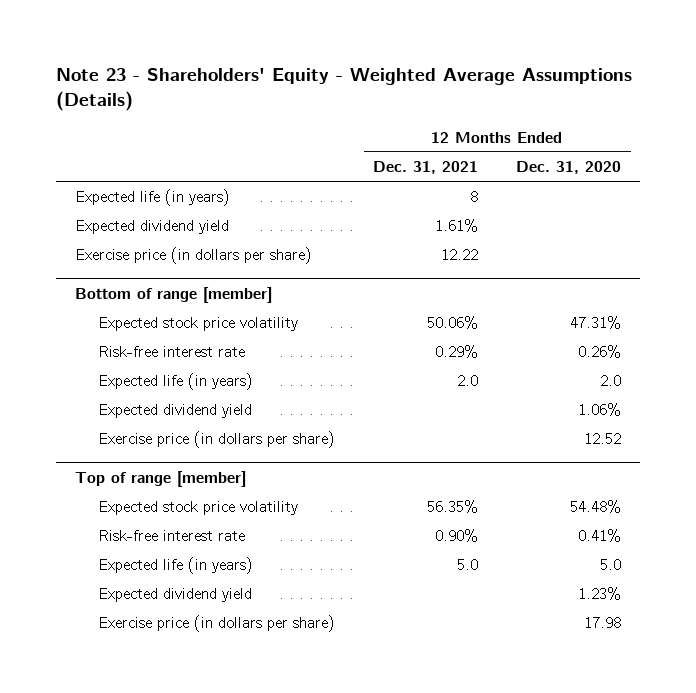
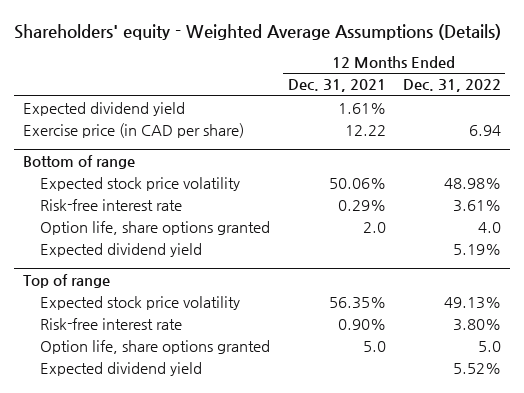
[56,68,633,112] Note 23 - Shareholders' Equity - Weighted Average Assumptions (Details) -> [14,23,502,40] Shareholders' equity - Weighted Average Assumptions (Details)
[516,161,622,175] Dec. 31, 2020 -> none
none -> [402,79,501,93] Dec. 31, 2022
[75,189,231,207] Expected life (in years) -> none
[75,247,313,265] Exercise price (in dollars per share) -> [23,123,245,139] Exercise price (in CAD per share)
[75,287,273,304] Bottom of range [member] -> [23,155,136,170] Bottom of range
[97,373,253,391] Expected life (in years) -> [40,221,271,236] Option life, share options granted
[97,431,335,449] Exercise price (in dollars per share) -> none
[75,471,247,488] Top of range [member] -> [23,274,111,289] Top of range
[97,557,253,575] Expected life (in years) -> [40,340,271,355] Option life, share options granted
[97,615,335,633] Exercise price (in dollars per share) -> none

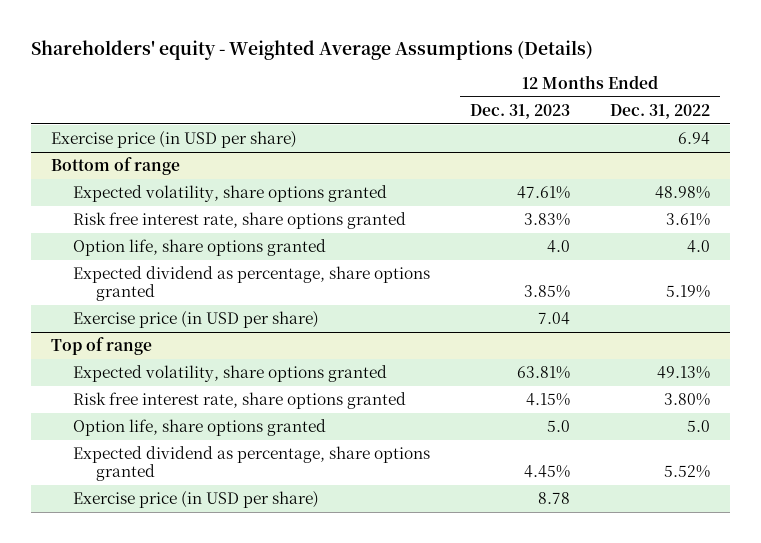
[287,79,386,93] Dec. 31, 2021 -> none
none -> [470,103,571,119] Dec. 31, 2023
[23,102,186,117] Expected dividend yield -> none
[23,123,245,139] Exercise price (in CAD per share) -> [50,131,297,149] Exercise price (in USD per share)
[40,177,241,192] Expected stock price volatility -> [73,185,388,203] Expected volatility, share options granted
[40,199,183,212] Risk-free interest rate -> [73,212,407,230] Risk free interest rate, share options granted
[40,243,203,258] Expected dividend yield -> [73,266,431,302] Expected dividend as percentage, share options granted
none -> [73,311,320,329] Exercise price (in USD per share)
[40,296,241,311] Expected stock price volatility -> [73,365,388,383] Expected volatility, share options granted
[40,318,183,331] Risk-free interest rate -> [73,392,407,410] Risk free interest rate, share options granted
[40,362,203,377] Expected dividend yield -> [73,446,431,482] Expected dividend as percentage, share options granted
none -> [73,491,320,509] Exercise price (in USD per share)

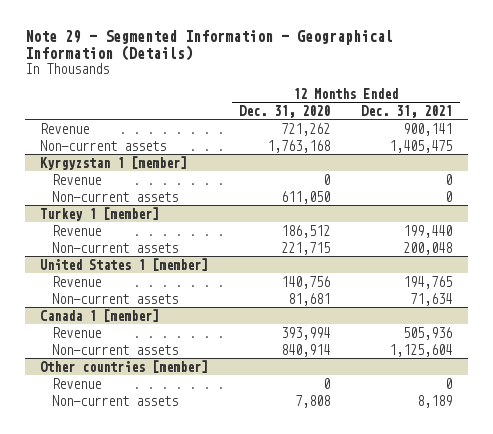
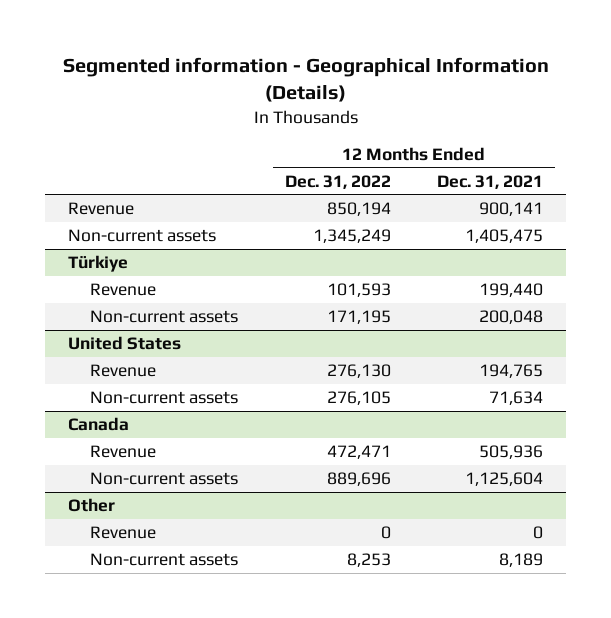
[24,30,393,62] Note 29 - Segmented Information - Geographical Information (Details) -> [62,57,549,103] Segmented information - Geographical Information (Details)
[239,104,331,118] Dec. 31, 2020 -> none
none -> [284,174,391,189] Dec. 31, 2022
[40,155,188,170] Kyrgyzstan 1 [member] -> none
[52,173,102,185] Revenue -> none
[52,190,179,202] Non-current assets -> none
[40,206,160,221] Turkey 1 [member] -> [68,255,129,273] Türkiye
[40,257,209,271] United States 1 [member] -> [68,336,182,351] United States
[40,308,160,322] Canada 1 [member] -> [68,417,130,432] Canada
[40,359,209,373] Other countries [member] -> [68,498,116,513] Other

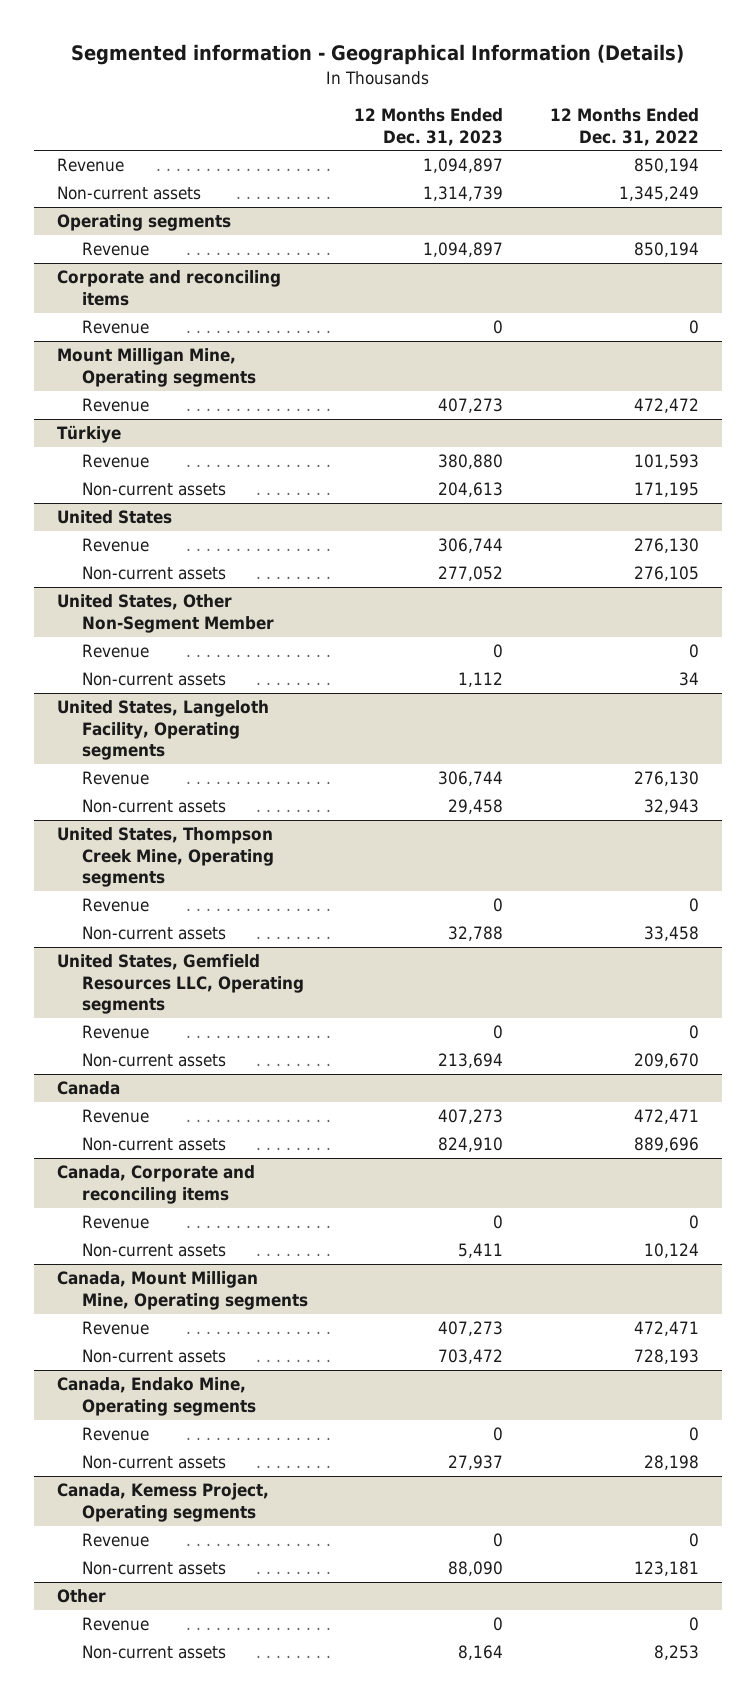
[436,174,543,189] Dec. 31, 2021 -> none
none -> [354,108,504,146] 12 Months Ended Dec. 31, 2023
none -> [56,214,231,232] Operating segments
none -> [81,242,149,257] Revenue
none -> [56,270,281,306] Corporate and reconciling items
none -> [81,320,149,335] Revenue
none -> [56,348,256,387] Mount Milligan Mine, Operating segments
none -> [81,398,149,413] Revenue
none -> [56,594,274,633] United States, Other Non-Segment Member
none -> [81,644,149,659] Revenue
none -> [81,672,226,687] Non-current assets
none -> [56,700,269,761] United States, Langeloth Facility, Operating segments
none -> [81,771,149,786] Revenue
none -> [81,799,226,814] Non-current assets
none -> [56,827,274,888] United States, Thompson Creek Mine, Operating segments
none -> [81,898,149,913] Revenue
none -> [81,926,226,941] Non-current assets
none -> [56,954,304,1015] United States, Gemfield Resources LLC, Operating segments
none -> [81,1025,149,1040] Revenue
none -> [81,1053,226,1068] Non-current assets
none -> [56,1165,255,1204] Canada, Corporate and reconciling items
none -> [81,1215,149,1230] Revenue
none -> [81,1243,226,1258] Non-current assets
none -> [56,1271,308,1310] Canada, Mount Milligan Mine, Operating segments
none -> [81,1321,149,1336] Revenue
none -> [81,1349,226,1364] Non-current assets
none -> [56,1377,256,1416] Canada, Endako Mine, Operating segments
none -> [81,1427,149,1442] Revenue
none -> [81,1455,226,1470] Non-current assets
none -> [56,1483,269,1522] Canada, Kemess Project, Operating segments
none -> [81,1533,149,1548] Revenue
none -> [81,1561,226,1576] Non-current assets

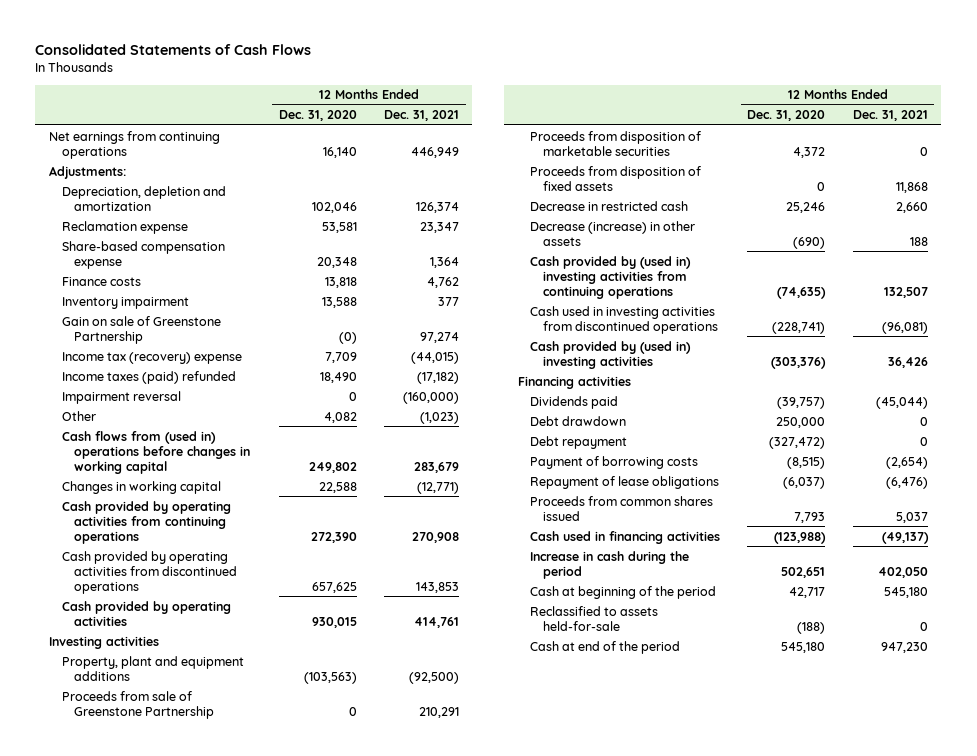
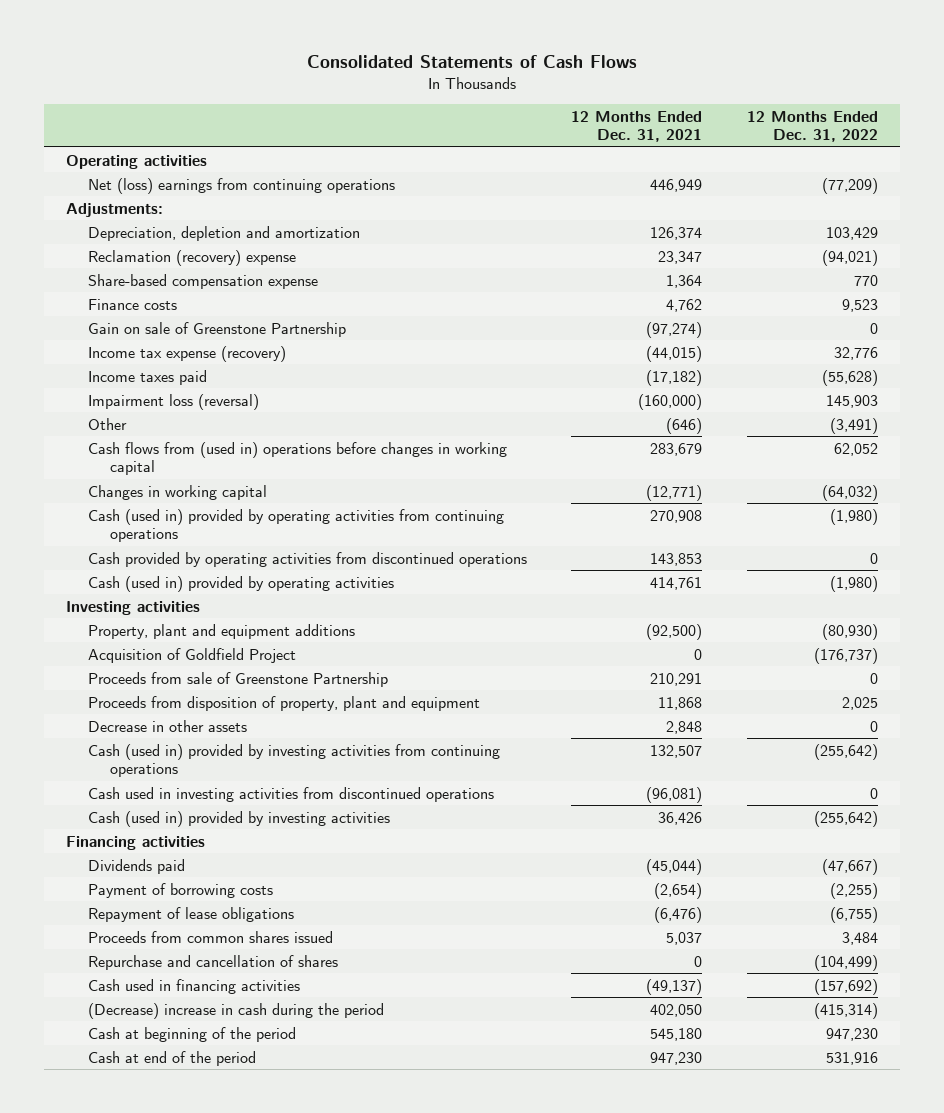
[278,110,357,122] Dec. 31, 2020 -> none
none -> [746,110,878,143] 12 Months Ended Dec. 31, 2022
none -> [66,154,208,169] Operating activities
[48,130,220,159] Net earnings from continuing operations -> [88,177,396,194] Net (loss) earnings from continuing operations
[61,220,188,234] Reclamation expense -> [88,249,297,266] Reclamation (recovery) expense
[61,296,189,309] Inventory impairment -> none
[419,331,459,343] 97,274 -> [646,321,703,338] (97,274)
[61,351,242,364] Income tax (recovery) expense -> [88,345,287,362] Income tax expense (recovery)
[61,370,236,384] Income taxes (paid) refunded -> [88,369,208,385] Income taxes paid
[61,390,181,404] Impairment reversal -> [88,393,260,410] Impairment loss (reversal)
[419,411,459,424] (1,023) -> [666,417,703,434] (646)
[61,500,231,544] Cash provided by operating activities from continuing operations -> [88,508,505,542] Cash (used in) provided by operating activities from continuing operations
[61,600,231,626] Cash provided by operating activities -> [88,575,395,592] Cash (used in) provided by operating activities
none -> [88,647,297,663] Acquisition of Goldfield Project
[530,130,702,156] Proceeds from disposition of marketable securities -> none
[530,200,689,211] Decrease in restricted cash -> none
[530,165,702,191] Proceeds from disposition of fixed assets -> [88,695,481,711] Proceeds from disposition of property, plant and equipment
[530,220,696,246] Decrease (increase) in other assets -> [88,719,248,732] Decrease in other assets
[909,236,928,246] 188 -> [666,720,703,734] 2,848
[530,255,692,299] Cash provided by (used in) investing activities from continuing operations -> [88,743,501,777] Cash (used in) provided by investing activities from continuing operations
[530,340,692,369] Cash provided by (used in) investing activities -> [88,810,391,827] Cash (used in) provided by investing activities
[530,415,627,426] Debt drawdown -> none
[530,435,628,449] Debt repayment -> none
none -> [88,954,339,970] Repurchase and cancellation of shares
[530,550,690,579] Increase in cash during the period -> [88,1002,385,1019] (Decrease) increase in cash during the period
[530,605,659,631] Reclassified to assets held-for-sale -> none

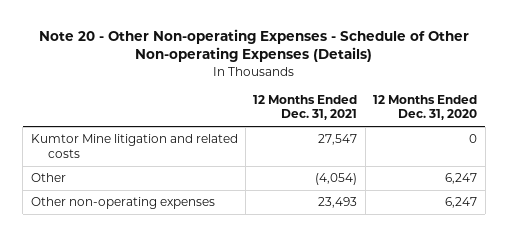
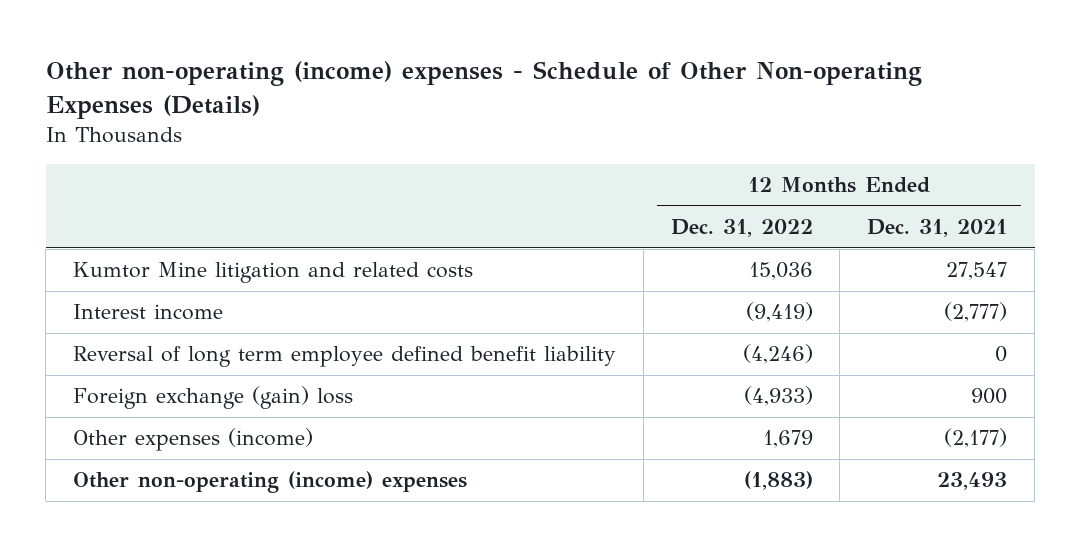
[38,29,469,63] Note 20 - Other Non-operating Expenses - Schedule of Other Non-operating Expenses (Details) -> [45,61,922,119] Other non-operating (income) expenses - Schedule of Other Non-operating Expenses (Details)
[373,94,478,121] 12 Months Ended Dec. 31, 2020 -> none
none -> [670,219,813,238] Dec. 31, 2022
none -> [72,304,223,321] Interest income
none -> [72,346,616,368] Reversal of long term employee defined benefit liability
none -> [72,386,353,410] Foreign exchange (gain) loss
[30,173,66,183] Other -> [72,428,313,452] Other expenses (income)
[315,173,358,186] (4,054) -> [944,428,1008,449] (2,177)
[30,197,215,210] Other non-operating expenses -> [72,471,467,494] Other non-operating (income) expenses

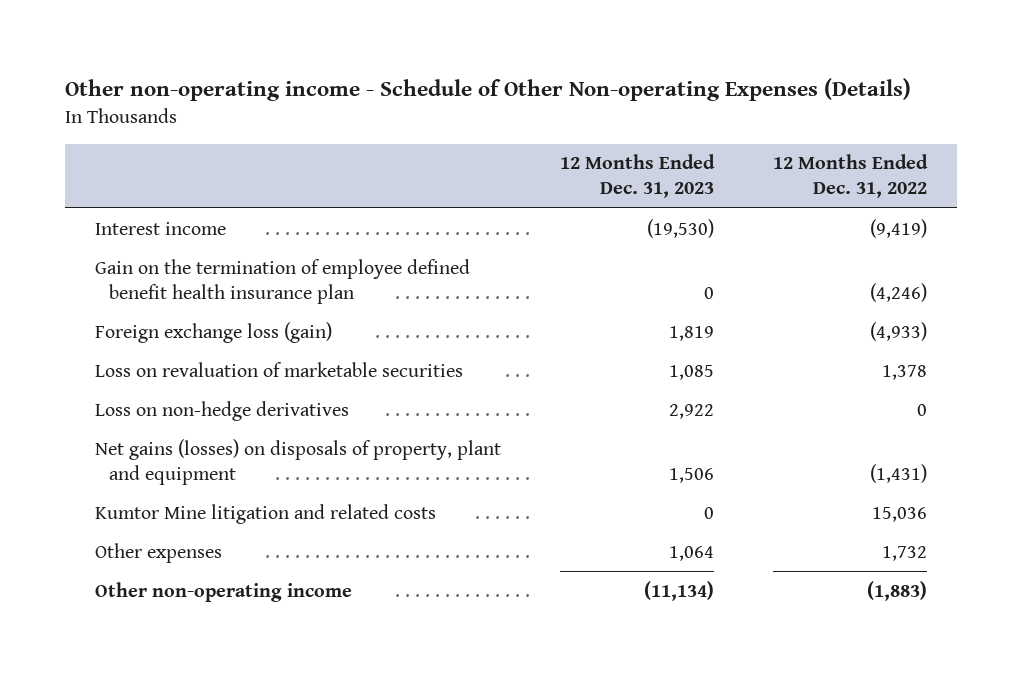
[45,61,922,119] Other non-operating (income) expenses - Schedule of Other Non-operating Expenses (Details) -> [64,78,911,102] Other non-operating income - Schedule of Other Non-operating Expenses (Details)
[867,219,1008,238] Dec. 31, 2021 -> none
none -> [559,154,715,199] 12 Months Ended Dec. 31, 2023
[72,346,616,368] Reversal of long term employee defined benefit liability -> [94,258,470,304] Gain on the termination of employee defined benefit health insurance plan
[72,386,353,410] Foreign exchange (gain) loss -> [94,321,332,343] Foreign exchange loss (gain)
none -> [94,361,463,377] Loss on revaluation of marketable securities
none -> [94,400,349,421] Loss on non-hedge derivatives
none -> [94,438,501,485] Net gains (losses) on disposals of property, plant and equipment
[72,262,473,284] Kumtor Mine litigation and related costs -> [94,503,436,524] Kumtor Mine litigation and related costs
[72,428,313,452] Other expenses (income) -> [94,542,222,563] Other expenses
[762,430,813,449] 1,679 -> [882,545,928,561] 1,732
[72,471,467,494] Other non-operating (income) expenses -> [94,581,352,602] Other non-operating income

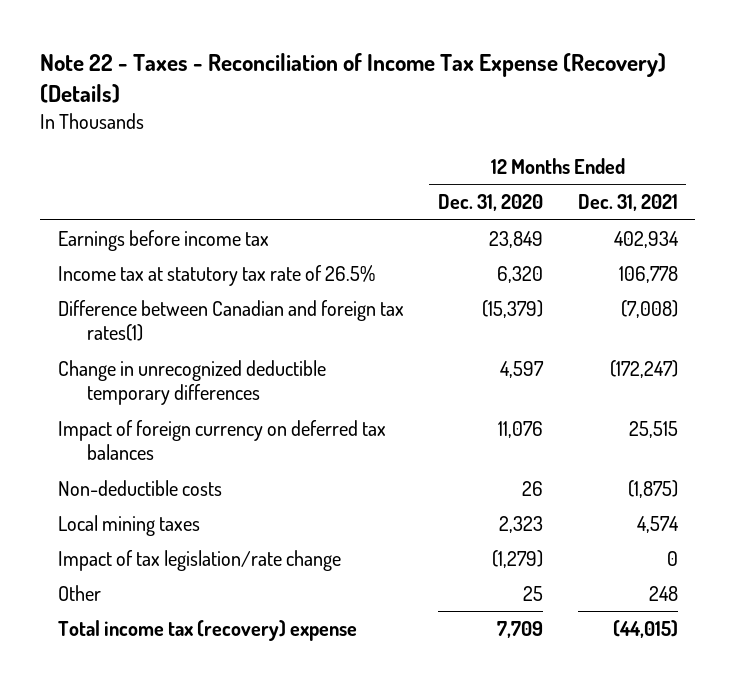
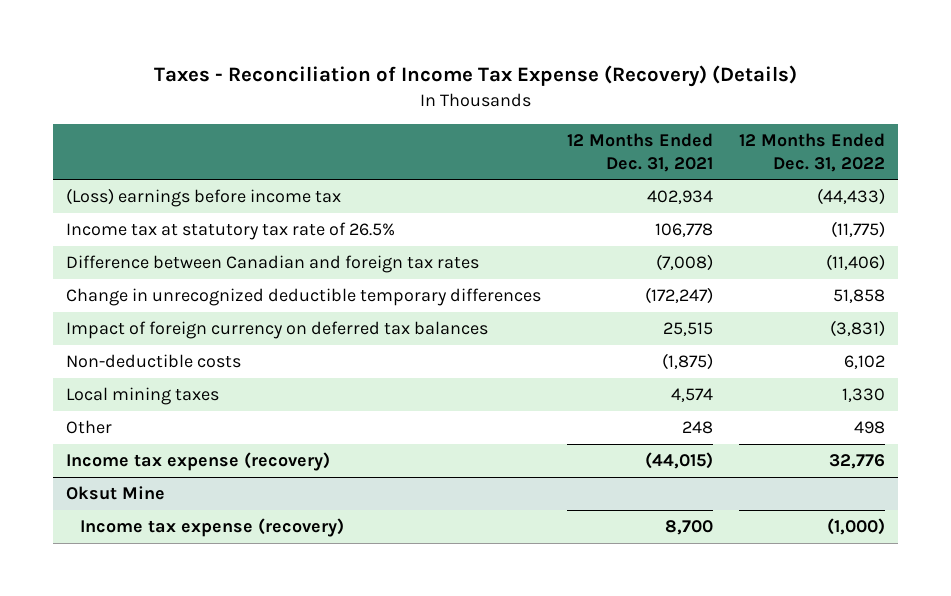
[40,53,667,104] Note 22 - Taxes - Reconciliation of Income Tax Expense (Recovery) (Details) -> [153,65,797,88] Taxes - Reconciliation of Income Tax Expense (Recovery) (Details)
[438,194,544,212] Dec. 31, 2020 -> none
none -> [738,132,885,172] 12 Months Ended Dec. 31, 2022
[57,229,269,251] Earnings before income tax -> [66,188,342,208] (Loss) earnings before income tax
[57,299,404,342] Difference between Canadian and foreign tax rates(1) -> [66,255,480,274] Difference between Canadian and foreign tax rates
[57,549,341,571] Impact of tax legislation/rate change -> none
[57,619,357,641] Total income tax (recovery) expense -> [66,452,331,472] Income tax expense (recovery)
none -> [66,486,166,501] Oksut Mine
none -> [79,518,344,538] Income tax expense (recovery)

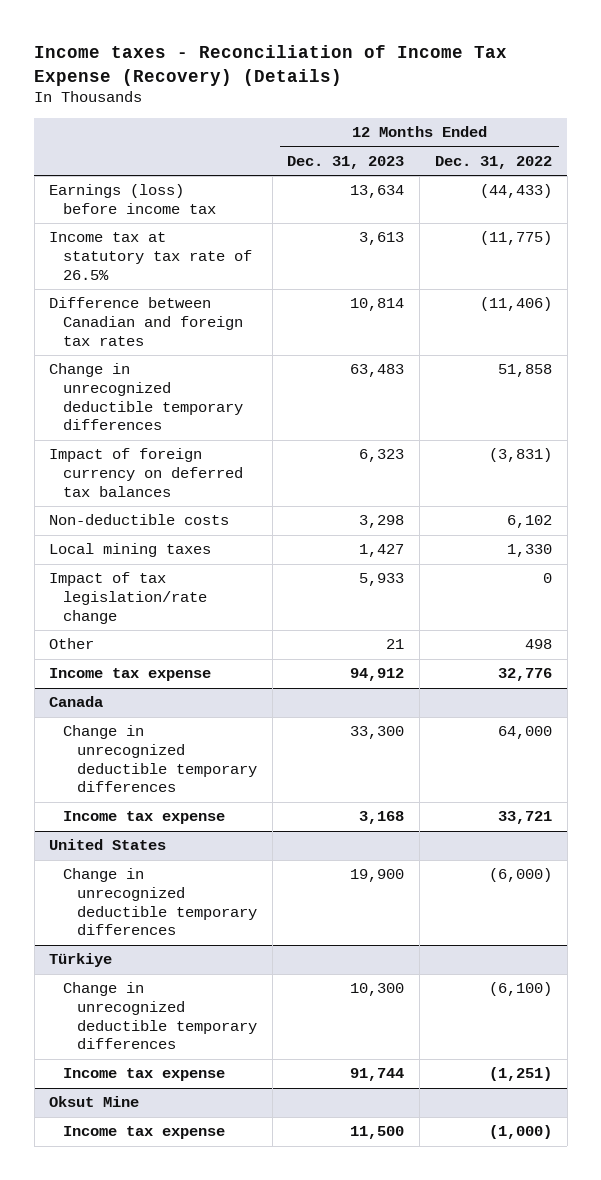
[153,65,797,88] Taxes - Reconciliation of Income Tax Expense (Recovery) (Details) -> [34,44,508,86] Income taxes - Reconciliation of Income Tax Expense (Recovery) (Details)
[567,132,714,172] 12 Months Ended Dec. 31, 2021 -> none
none -> [287,155,405,169] Dec. 31, 2023
[66,188,342,208] (Loss) earnings before income tax -> [49,184,217,215] Earnings (loss) before income tax
none -> [49,572,208,624] Impact of tax legislation/rate change
[66,452,331,472] Income tax expense (recovery) -> [49,668,212,682] Income tax expense
none -> [49,696,104,708] Canada
none -> [63,725,257,793] Change in unrecognized deductible temporary differences
none -> [63,811,226,825] Income tax expense
none -> [49,839,167,851] United States
none -> [63,868,257,936] Change in unrecognized deductible temporary differences
none -> [49,953,113,968] Türkiye
none -> [63,982,257,1050] Change in unrecognized deductible temporary differences
none -> [63,1068,226,1082] Income tax expense
[79,518,344,538] Income tax expense (recovery) -> [63,1126,226,1140] Income tax expense

